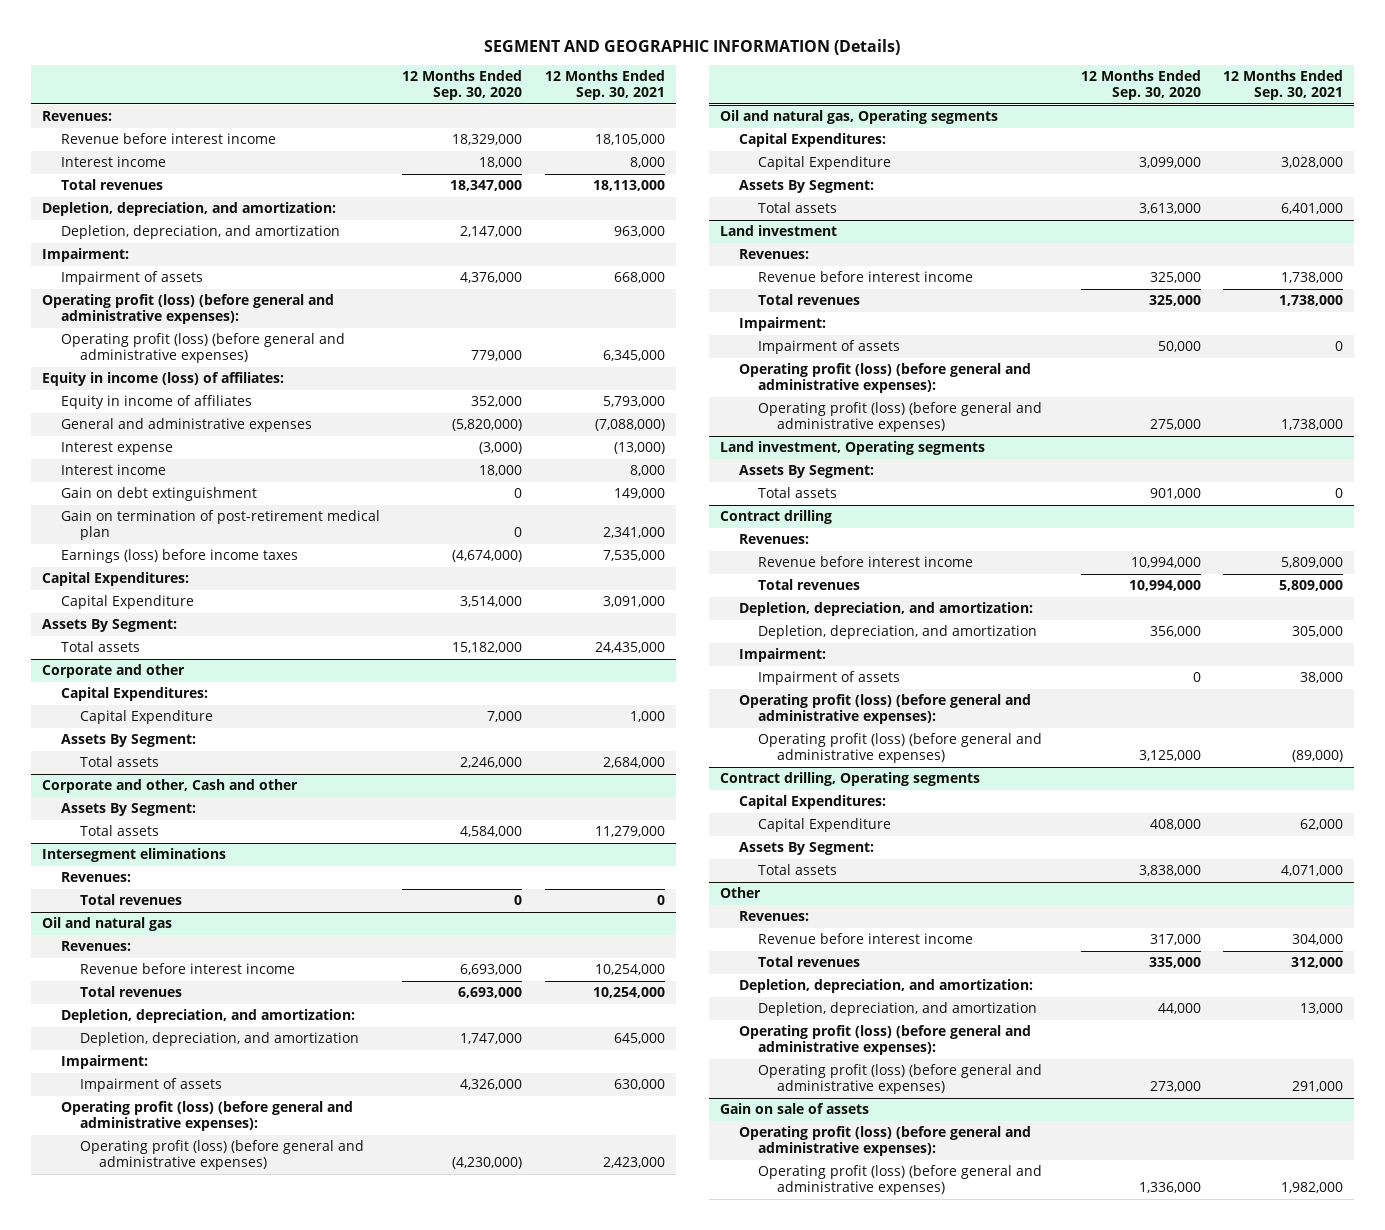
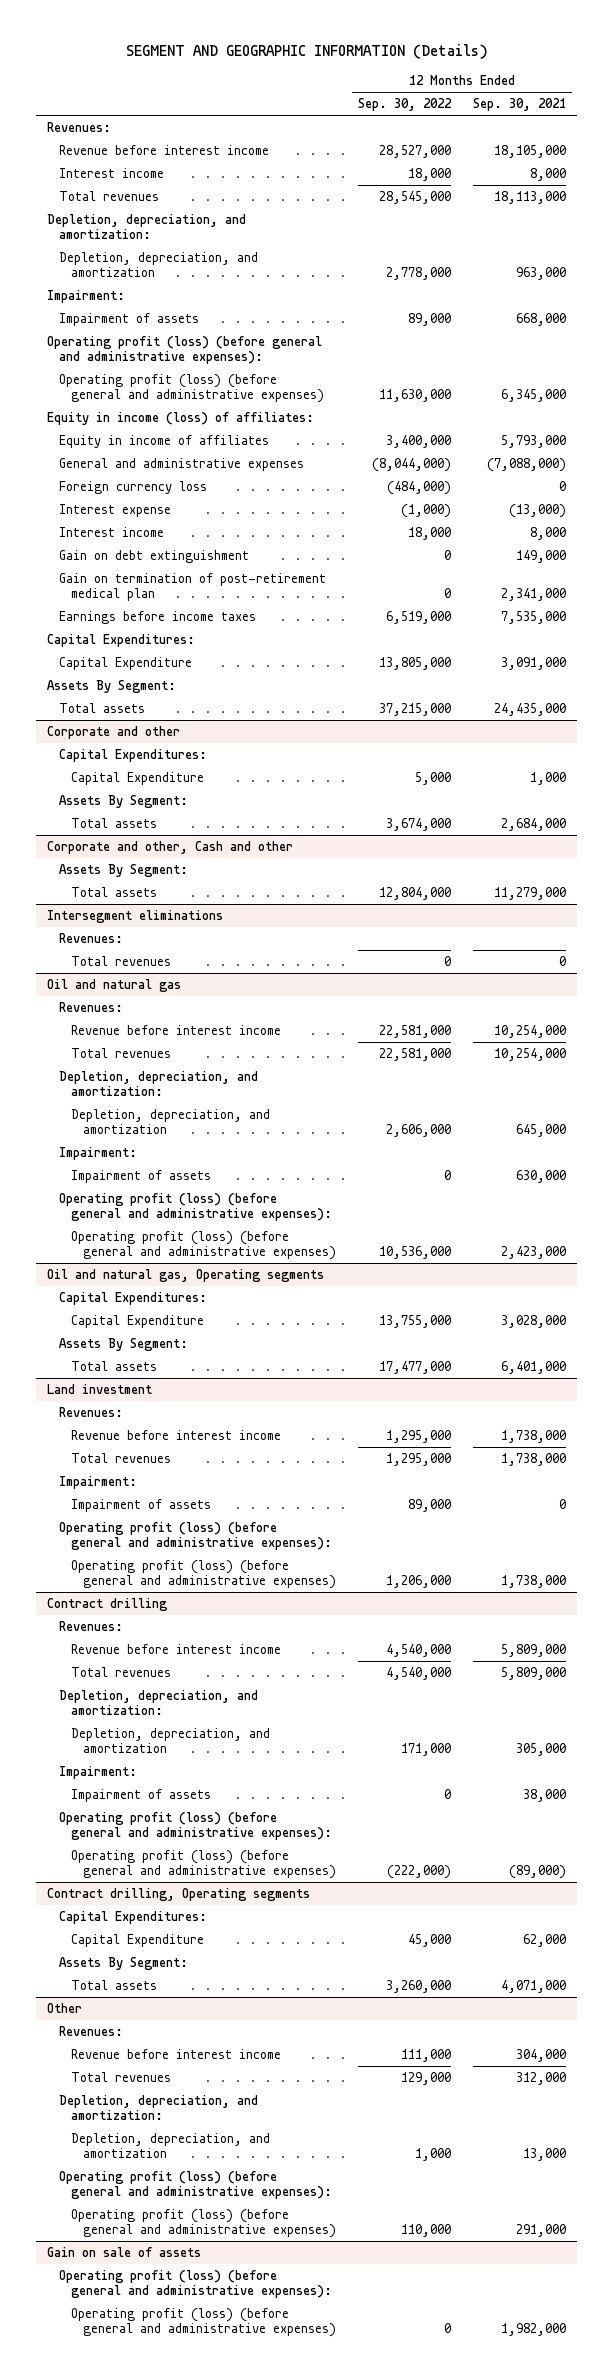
[402,70,523,101] 12 Months Ended Sep. 30, 2020 -> none
none -> [358,98,453,112] Sep. 30, 2022
none -> [59,480,208,494] Foreign currency loss
[60,549,298,564] Earnings (loss) before income taxes -> [59,610,257,624] Earnings before income taxes
[720,441,986,456] Land investment, Operating segments -> none
[739,465,875,479] Assets By Segment: -> none
[758,487,838,499] Total assets -> none

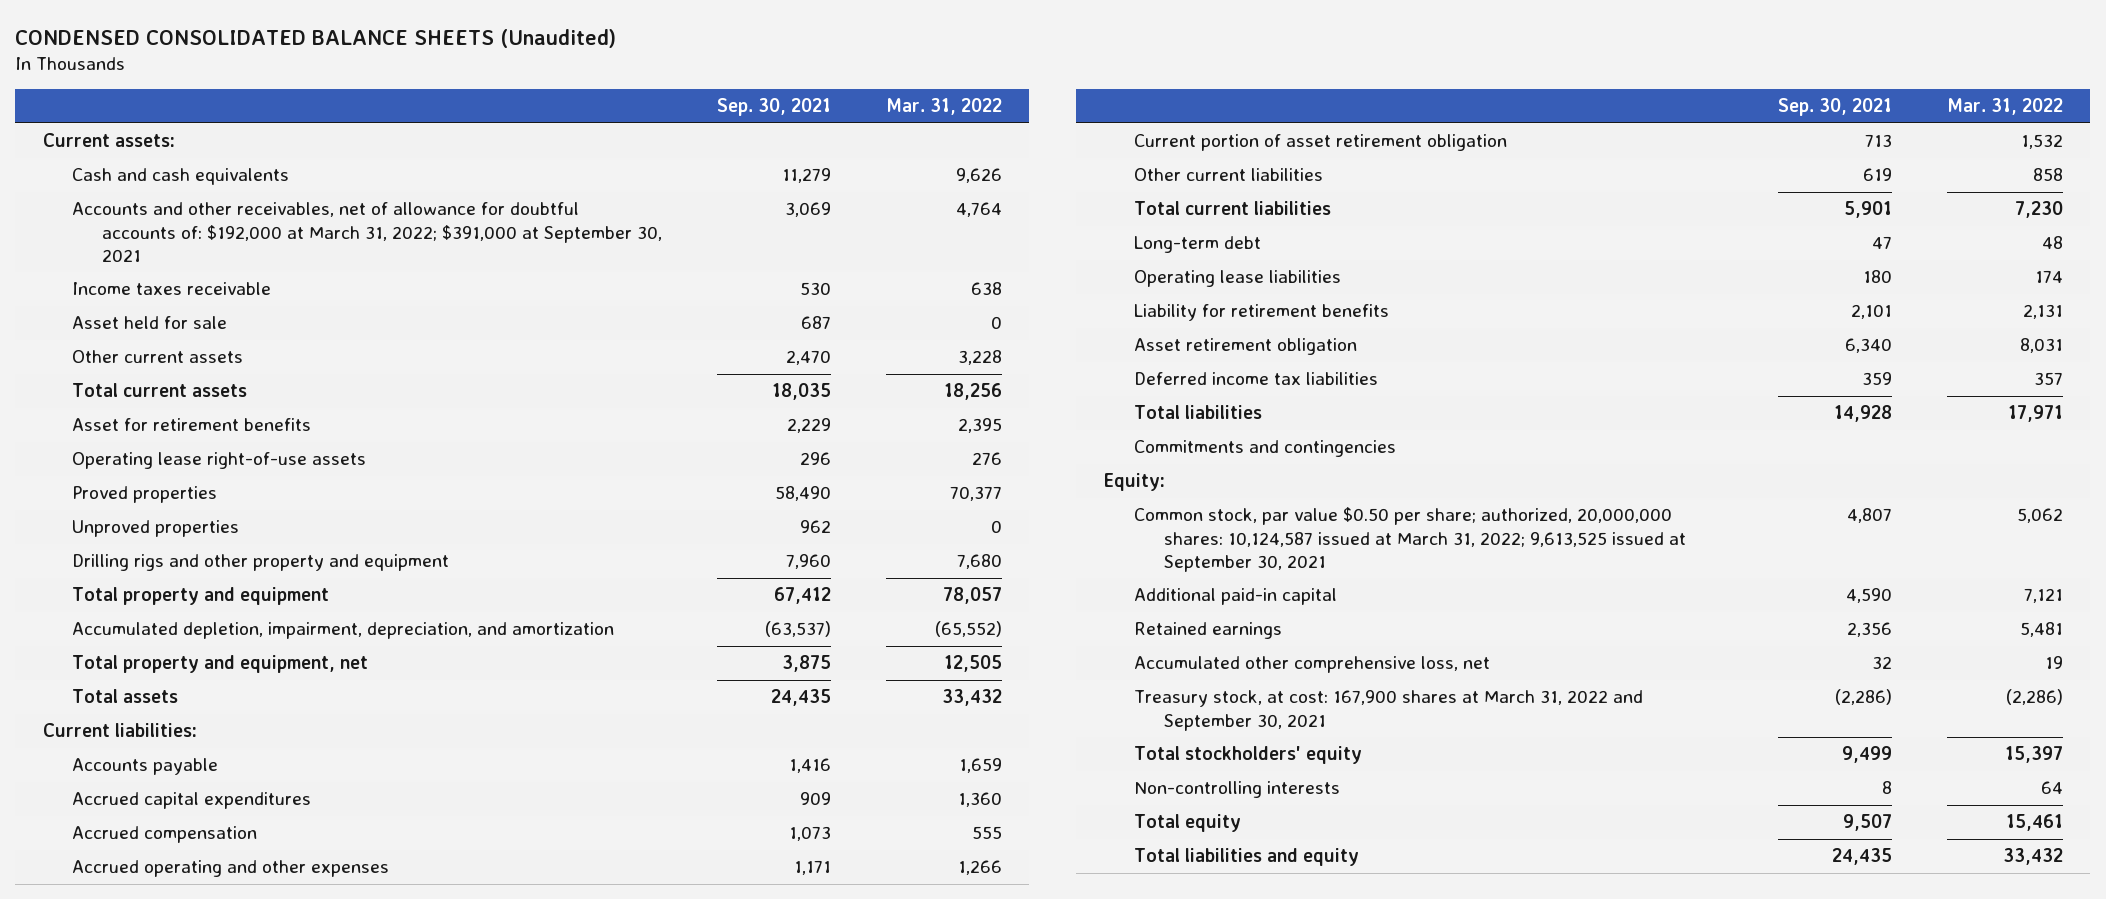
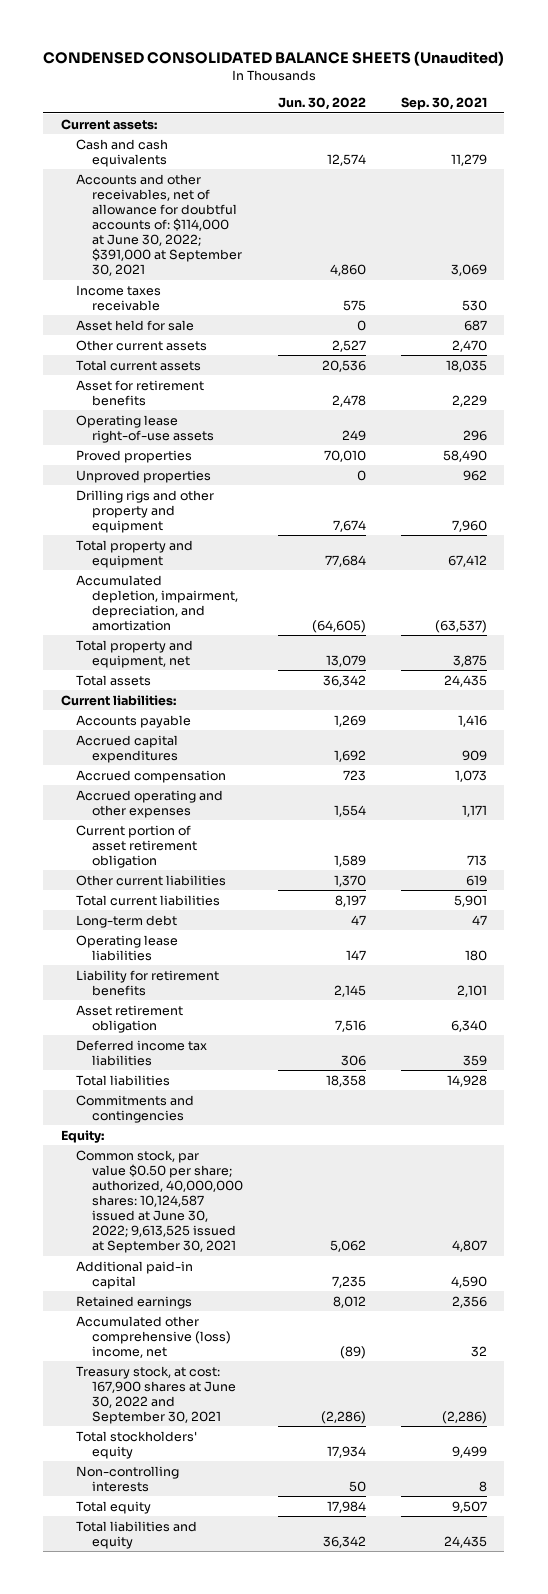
[885,98,1002,116] Mar. 31, 2022 -> none
none -> [278,97,367,111] Jun. 30, 2022
[72,202,663,263] Accounts and other receivables, net of allowance for doubtful accounts of: $192,000 at March 31, 2022; $391,000 at September 30, 2021 -> [76,173,243,277] Accounts and other receivables, net of allowance for doubtful accounts of: $114,000 at June 30, 2022; $391,000 at September 30, 2021
[1133,507,1686,573] Common stock, par value $0.50 per share; authorized, 20,000,000 shares: 10,124,587 issued at March 31, 2022; 9,613,525 issued at September 30, 2021 -> [76,1149,244,1254] Common stock, par value $0.50 per share; authorized, 40,000,000 shares: 10,124,587 issued at June 30, 2022; 9,613,525 issued at September 30, 2021
[1133,656,1490,674] Accumulated other comprehensive loss, net -> [76,1315,232,1358] Accumulated other comprehensive (loss) income, net
[1133,690,1643,731] Treasury stock, at cost: 167,900 shares at March 31, 2022 and September 30, 2021 -> [76,1365,237,1424] Treasury stock, at cost: 167,900 shares at June 30, 2022 and September 30, 2021

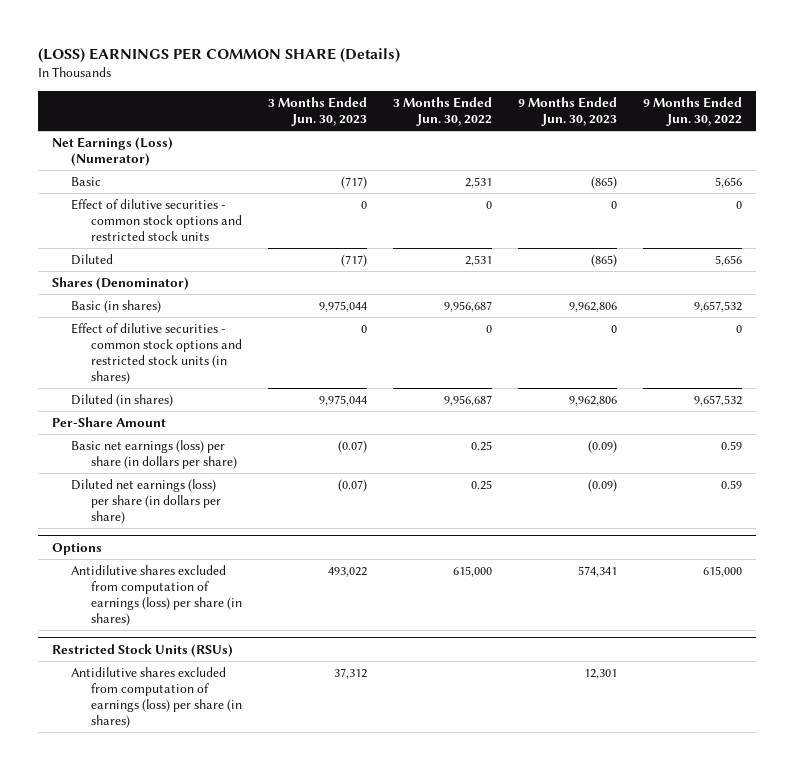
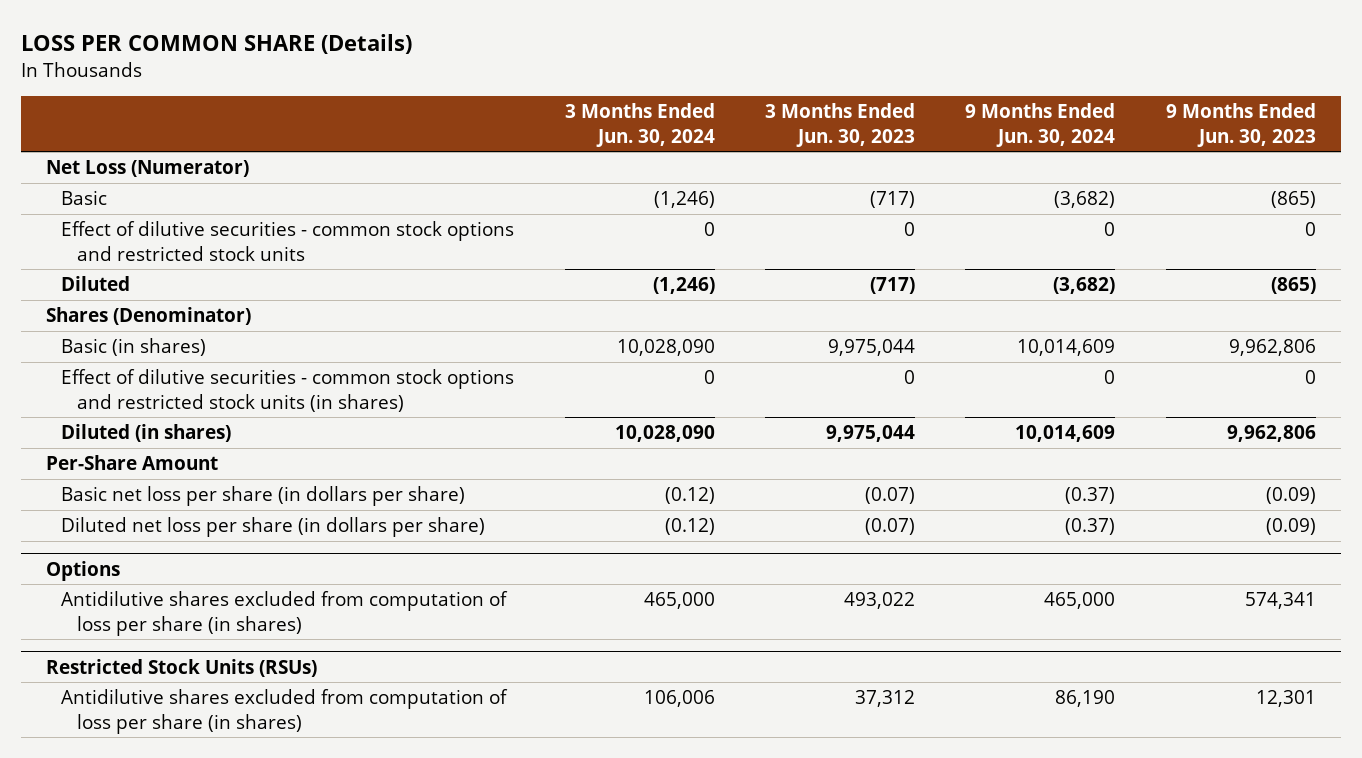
[38,48,401,64] (LOSS) EARNINGS PER COMMON SHARE (Details) -> [21,33,413,54] LOSS PER COMMON SHARE (Details)
[393,96,493,126] 3 Months Ended Jun. 30, 2022 -> none
[643,96,743,126] 9 Months Ended Jun. 30, 2022 -> none
none -> [564,103,715,147] 3 Months Ended Jun. 30, 2024
none -> [965,103,1116,147] 9 Months Ended Jun. 30, 2024
[51,137,173,166] Net Earnings (Loss) (Numerator) -> [46,160,250,178] Net Loss (Numerator)
[71,440,237,469] Basic net earnings (loss) per share (in dollars per share) -> [61,486,466,507] Basic net loss per share (in dollars per share)
[71,479,221,524] Diluted net earnings (loss) per share (in dollars per share) -> [61,517,486,538] Diluted net loss per share (in dollars per share)
[71,565,242,626] Antidilutive shares excluded from computation of earnings (loss) per share (in shares) -> [61,591,509,636] Antidilutive shares excluded from computation of loss per share (in shares)
[71,667,242,728] Antidilutive shares excluded from computation of earnings (loss) per share (in shares) -> [61,689,509,734] Antidilutive shares excluded from computation of loss per share (in shares)

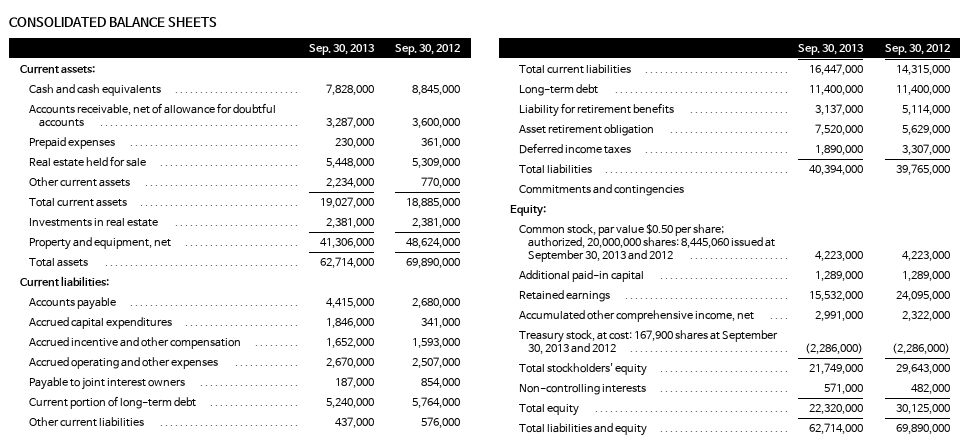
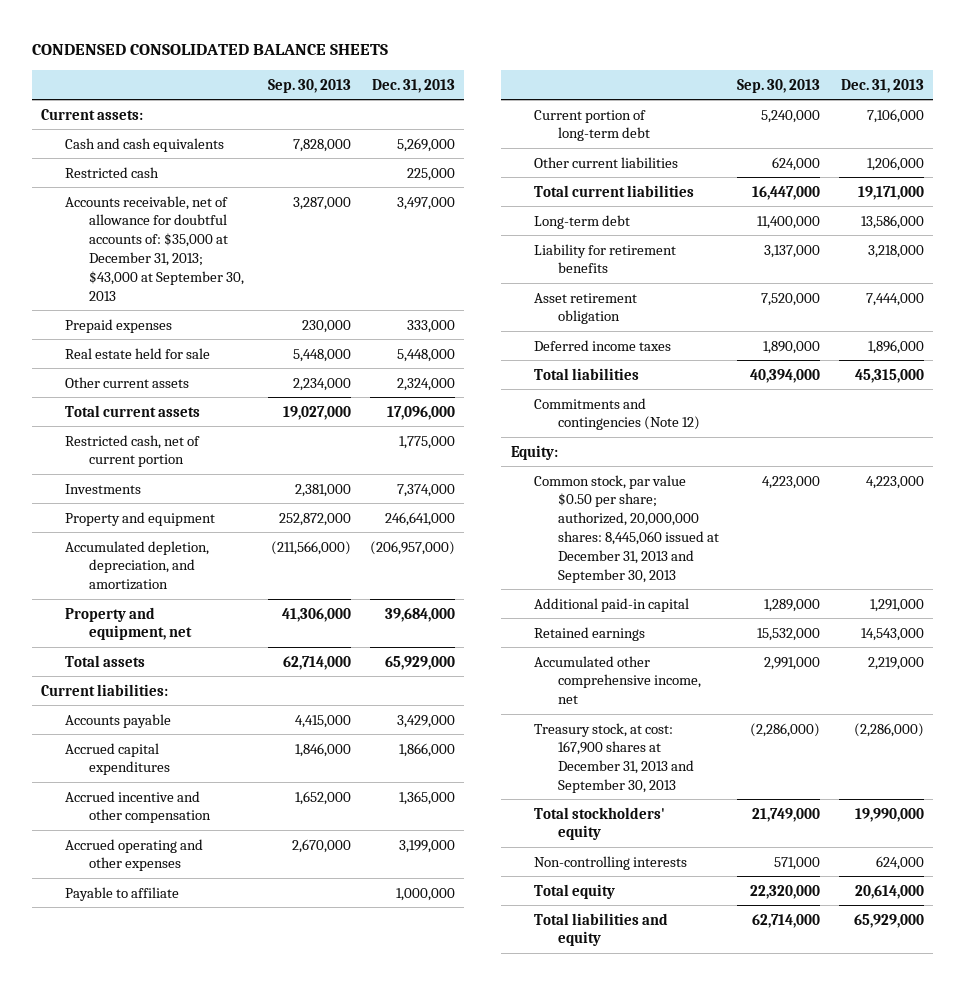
[9,16,218,27] CONSOLIDATED BALANCE SHEETS -> [32,44,389,56] CONDENSED CONSOLIDATED BALANCE SHEETS
[395,44,461,56] Sep. 30, 2012 -> none
none -> [371,78,455,93] Dec. 31, 2013
none -> [64,166,159,178] Restricted cash
[29,102,277,128] Accounts receivable, net of allowance for doubtful accounts -> [64,195,244,301] Accounts receivable, net of allowance for doubtful accounts of: $35,000 at December 31, 2013; $43,000 at September 30, 2013
none -> [64,434,200,468] Restricted cash, net of current portion
[29,217,159,227] Investments in real estate -> [64,483,141,494] Investments
none -> [64,511,215,526] Property and equipment
none -> [64,540,209,591] Accumulated depletion, depreciation, and amortization
[29,376,186,390] Payable to joint interest owners -> none
none -> [64,886,179,901] Payable to affiliate
[334,416,374,428] 437,000 -> [772,156,821,171] 624,000
[519,183,685,196] Commitments and contingencies -> [534,397,700,431] Commitments and contingencies (Note 12)
[519,223,776,263] Common stock, par value $0.50 per share; authorized, 20,000,000 shares: 8,445,060 issued at September 30, 2013 and 2012 -> [534,474,719,583] Common stock, par value $0.50 per share; authorized, 20,000,000 shares: 8,445,060 issued at December 31, 2013 and September 30, 2013
[519,329,779,355] Treasury stock, at cost: 167,900 shares at September 30, 2013 and 2012 -> [534,722,694,794] Treasury stock, at cost: 167,900 shares at December 31, 2013 and September 30, 2013

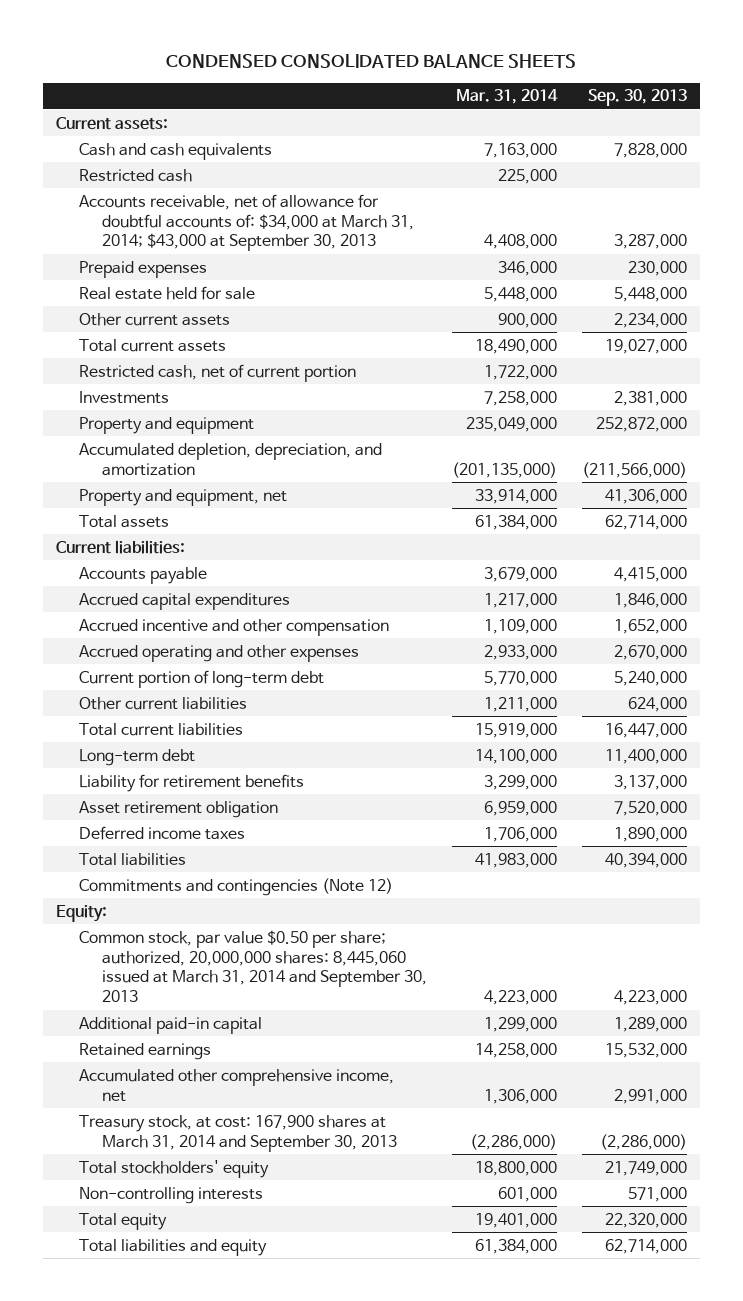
[371,78,455,93] Dec. 31, 2013 -> none
none -> [456,89,559,105] Mar. 31, 2014
[64,195,244,301] Accounts receivable, net of allowance for doubtful accounts of: $35,000 at December 31, 2013; $43,000 at September 30, 2013 -> [78,193,414,252] Accounts receivable, net of allowance for doubtful accounts of: $34,000 at March 31, 2014; $43,000 at September 30, 2013
[64,886,179,901] Payable to affiliate -> none
[534,474,719,583] Common stock, par value $0.50 per share; authorized, 20,000,000 shares: 8,445,060 issued at December 31, 2013 and September 30, 2013 -> [78,929,427,1003] Common stock, par value $0.50 per share; authorized, 20,000,000 shares: 8,445,060 issued at March 31, 2014 and September 30, 2013
[534,722,694,794] Treasury stock, at cost: 167,900 shares at December 31, 2013 and September 30, 2013 -> [78,1114,397,1152] Treasury stock, at cost: 167,900 shares at March 31, 2014 and September 30, 2013

